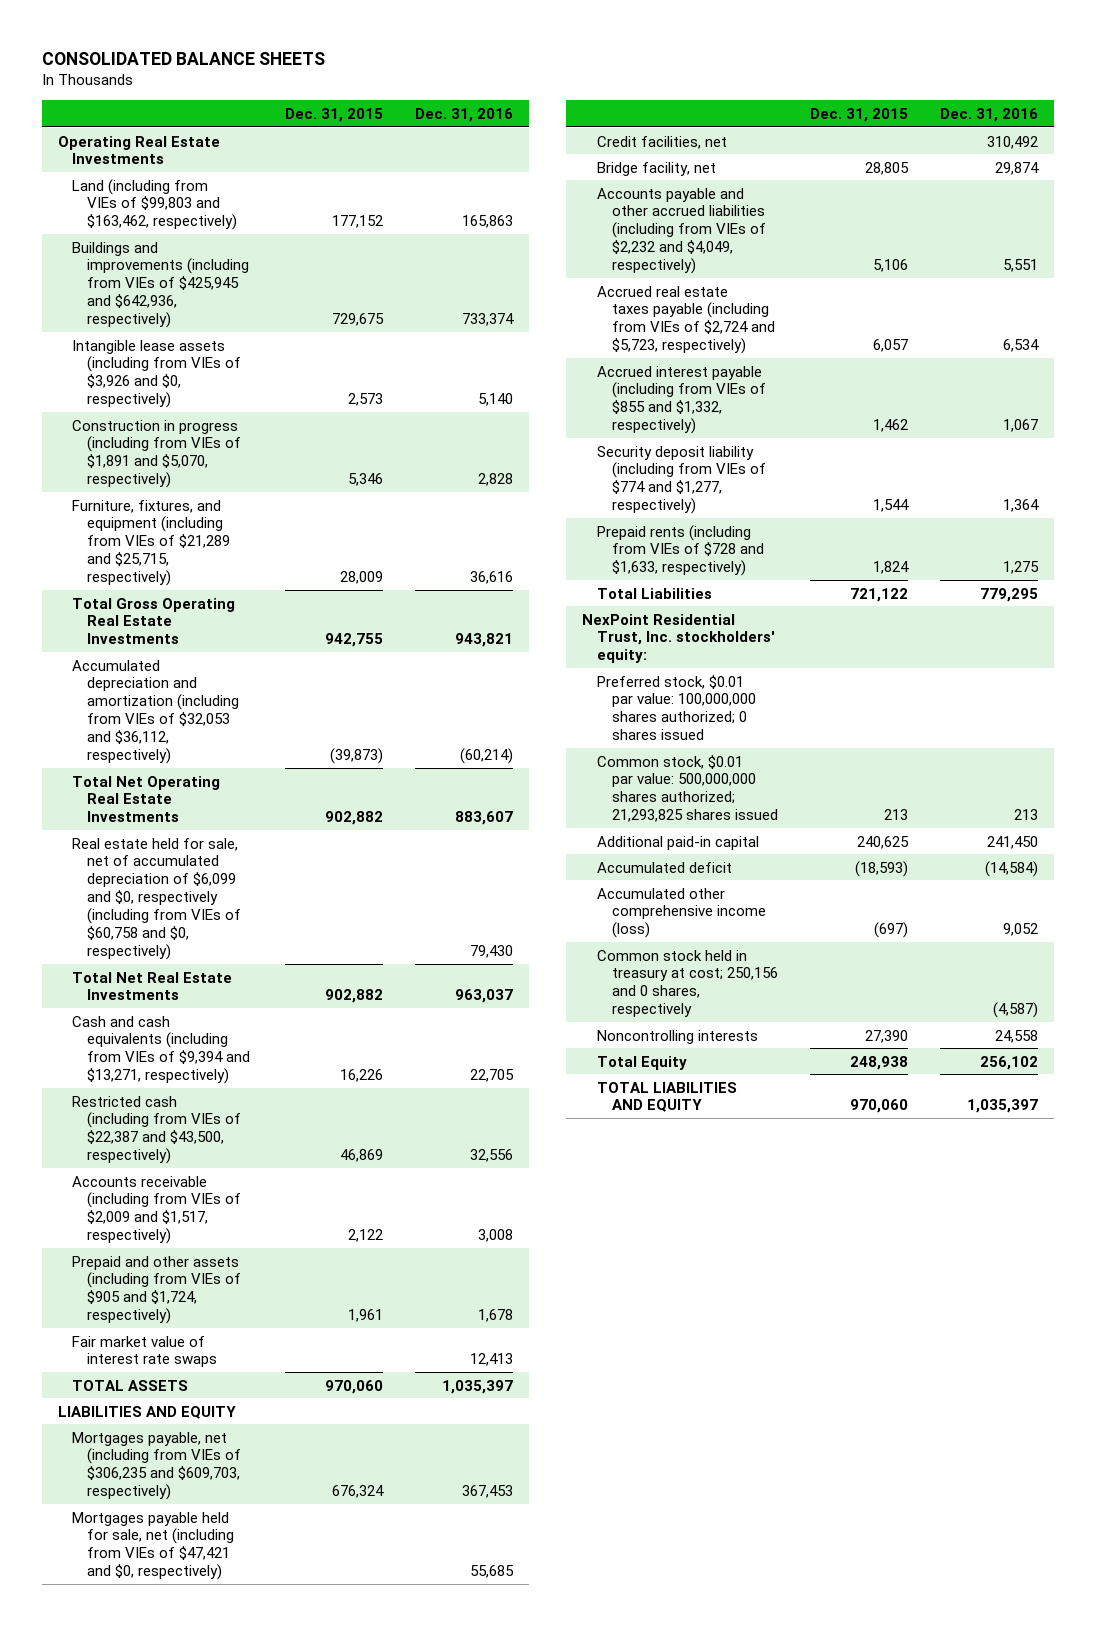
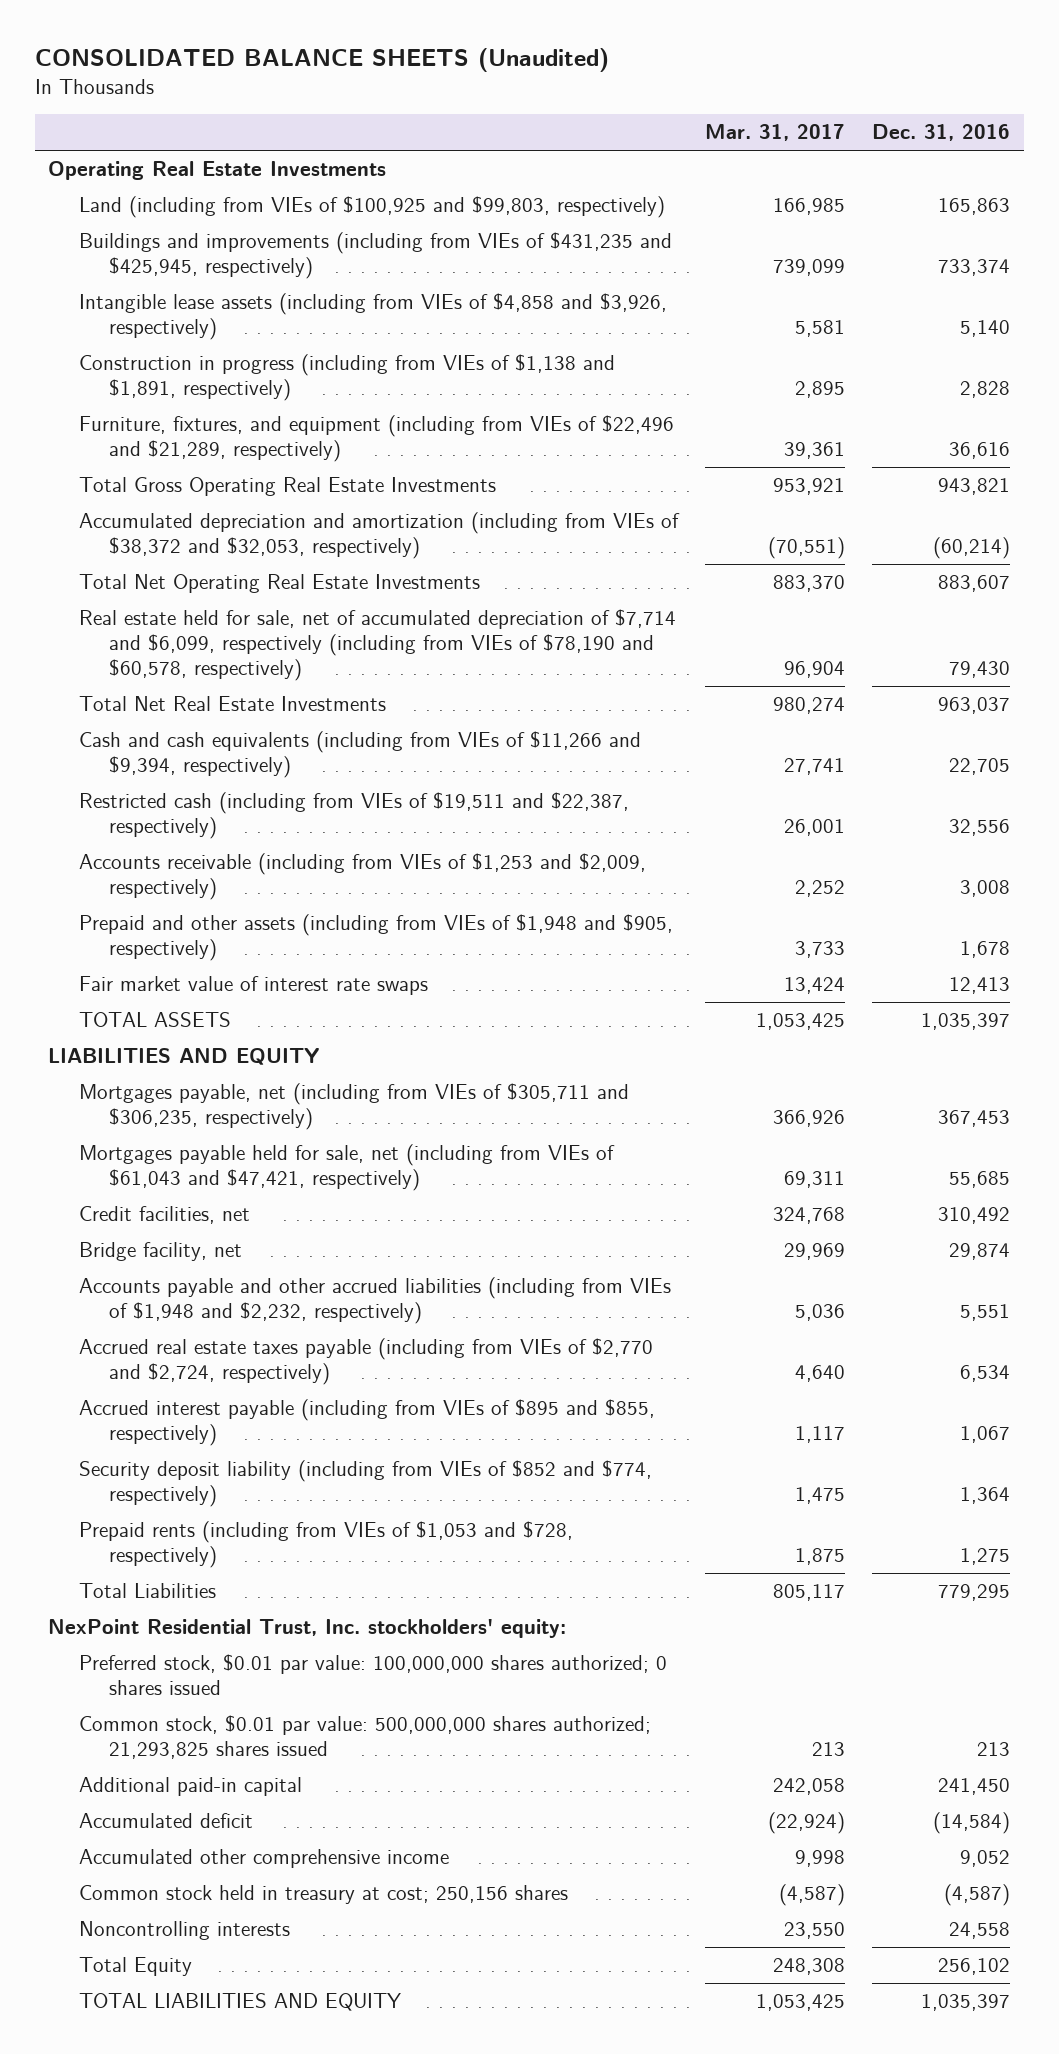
[41,51,325,65] CONSOLIDATED BALANCE SHEETS -> [34,48,609,73] CONSOLIDATED BALANCE SHEETS (Unaudited)
[285,107,384,122] Dec. 31, 2015 -> none
none -> [705,124,846,142] Mar. 31, 2017
[72,178,238,231] Land (including from VIEs of $99,803 and $163,462, respectively) -> [78,196,665,219] Land (including from VIEs of $100,925 and $99,803, respectively)
[72,241,250,329] Buildings and improvements (including from VIEs of $425,945 and $642,936, respectively) -> [78,232,672,280] Buildings and improvements (including from VIEs of $431,235 and $425,945, respectively)
[72,339,242,409] Intangible lease assets (including from VIEs of $3,926 and $0, respectively) -> [78,293,667,341] Intangible lease assets (including from VIEs of $4,858 and $3,926, respectively)
[72,419,242,489] Construction in progress (including from VIEs of $1,891 and $5,070, respectively) -> [78,354,615,402] Construction in progress (including from VIEs of $1,138 and $1,891, respectively)
[72,499,231,587] Furniture, fixtures, and equipment (including from VIEs of $21,289 and $25,715, respectively) -> [78,415,674,463] Furniture, fixtures, and equipment (including from VIEs of $22,496 and $21,289, respectively)
[72,659,240,765] Accumulated depreciation and amortization (including from VIEs of $32,053 and $36,112, respectively) -> [78,512,680,560] Accumulated depreciation and amortization (including from VIEs of $38,372 and $32,053, respectively)
[72,837,242,961] Real estate held for sale, net of accumulated depreciation of $6,099 and $0, respectively (including from VIEs of $60,758 and $0, respectively) -> [78,609,676,682] Real estate held for sale, net of accumulated depreciation of $7,714 and $6,099, respectively (including from VIEs of $78,190 and $60,578, respectively)
[72,1015,251,1085] Cash and cash equivalents (including from VIEs of $9,394 and $13,271, respectively) -> [78,731,641,779] Cash and cash equivalents (including from VIEs of $11,266 and $9,394, respectively)
[72,1095,242,1165] Restricted cash (including from VIEs of $22,387 and $43,500, respectively) -> [78,792,629,840] Restricted cash (including from VIEs of $19,511 and $22,387, respectively)
[72,1175,242,1245] Accounts receivable (including from VIEs of $2,009 and $1,517, respectively) -> [78,853,646,901] Accounts receivable (including from VIEs of $1,253 and $2,009, respectively)
[72,1255,242,1325] Prepaid and other assets (including from VIEs of $905 and $1,724, respectively) -> [78,914,673,962] Prepaid and other assets (including from VIEs of $1,948 and $905, respectively)
[72,1431,242,1501] Mortgages payable, net (including from VIEs of $306,235 and $609,703, respectively) -> [78,1083,629,1131] Mortgages payable, net (including from VIEs of $305,711 and $306,235, respectively)
[72,1511,235,1581] Mortgages payable held for sale, net (including from VIEs of $47,421 and $0, respectively) -> [78,1144,615,1192] Mortgages payable held for sale, net (including from VIEs of $61,043 and $47,421, respectively)
[597,187,767,275] Accounts payable and other accrued liabilities (including from VIEs of $2,232 and $4,049, respectively) -> [78,1277,671,1325] Accounts payable and other accrued liabilities (including from VIEs of $1,948 and $2,232, respectively)
[597,285,776,355] Accrued real estate taxes payable (including from VIEs of $2,724 and $5,723, respectively) -> [78,1338,653,1386] Accrued real estate taxes payable (including from VIEs of $2,770 and $2,724, respectively)
[597,365,767,435] Accrued interest payable (including from VIEs of $855 and $1,332, respectively) -> [78,1399,655,1447] Accrued interest payable (including from VIEs of $895 and $855, respectively)
[597,445,767,515] Security deposit liability (including from VIEs of $774 and $1,277, respectively) -> [78,1460,652,1508] Security deposit liability (including from VIEs of $852 and $774, respectively)
[597,524,765,577] Prepaid rents (including from VIEs of $728 and $1,633, respectively) -> [78,1521,573,1569] Prepaid rents (including from VIEs of $1,053 and $728, respectively)
[597,887,767,939] Accumulated other comprehensive income (loss) -> [78,1849,449,1869] Accumulated other comprehensive income
[597,949,779,1018] Common stock held in treasury at cost; 250,156 and 0 shares, respectively -> [78,1885,568,1905] Common stock held in treasury at cost; 250,156 shares

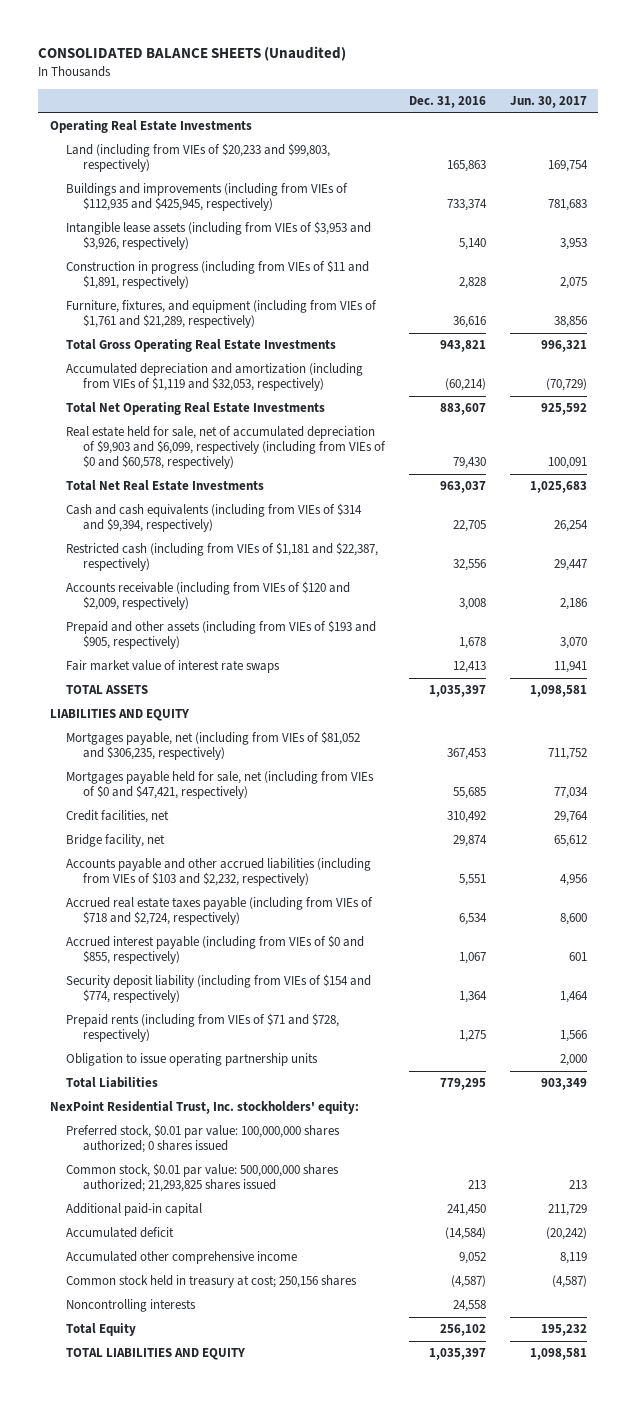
[705,124,846,142] Mar. 31, 2017 -> none
none -> [509,95,587,108] Jun. 30, 2017
[78,196,665,219] Land (including from VIEs of $100,925 and $99,803, respectively) -> [66,143,331,173] Land (including from VIEs of $20,233 and $99,803, respectively)
[78,232,672,280] Buildings and improvements (including from VIEs of $431,235 and $425,945, respectively) -> [66,183,349,212] Buildings and improvements (including from VIEs of $112,935 and $425,945, respectively)
[78,293,667,341] Intangible lease assets (including from VIEs of $4,858 and $3,926, respectively) -> [66,221,372,251] Intangible lease assets (including from VIEs of $3,953 and $3,926, respectively)
[78,354,615,402] Construction in progress (including from VIEs of $1,138 and $1,891, respectively) -> [66,260,370,290] Construction in progress (including from VIEs of $11 and $1,891, respectively)
[78,415,674,463] Furniture, fixtures, and equipment (including from VIEs of $22,496 and $21,289, respectively) -> [66,300,378,329] Furniture, fixtures, and equipment (including from VIEs of $1,761 and $21,289, respectively)
[78,512,680,560] Accumulated depreciation and amortization (including from VIEs of $38,372 and $32,053, respectively) -> [66,363,364,392] Accumulated depreciation and amortization (including from VIEs of $1,119 and $32,053, respectively)
[78,609,676,682] Real estate held for sale, net of accumulated depreciation of $7,714 and $6,099, respectively (including from VIEs of $78,190 and $60,578, respectively) -> [66,426,386,470] Real estate held for sale, net of accumulated depreciation of $9,903 and $6,099, respectively (including from VIEs of $0 and $60,578, respectively)
[78,731,641,779] Cash and cash equivalents (including from VIEs of $11,266 and $9,394, respectively) -> [66,503,363,533] Cash and cash equivalents (including from VIEs of $314 and $9,394, respectively)
[78,792,629,840] Restricted cash (including from VIEs of $19,511 and $22,387, respectively) -> [66,542,379,572] Restricted cash (including from VIEs of $1,181 and $22,387, respectively)
[78,853,646,901] Accounts receivable (including from VIEs of $1,253 and $2,009, respectively) -> [66,581,351,611] Accounts receivable (including from VIEs of $120 and $2,009, respectively)
[78,914,673,962] Prepaid and other assets (including from VIEs of $1,948 and $905, respectively) -> [66,620,377,650] Prepaid and other assets (including from VIEs of $193 and $905, respectively)
[78,1083,629,1131] Mortgages payable, net (including from VIEs of $305,711 and $306,235, respectively) -> [66,731,361,761] Mortgages payable, net (including from VIEs of $81,052 and $306,235, respectively)
[78,1144,615,1192] Mortgages payable held for sale, net (including from VIEs of $61,043 and $47,421, respectively) -> [66,771,375,800] Mortgages payable held for sale, net (including from VIEs of $0 and $47,421, respectively)
[78,1277,671,1325] Accounts payable and other accrued liabilities (including from VIEs of $1,948 and $2,232, respectively) -> [66,858,372,887] Accounts payable and other accrued liabilities (including from VIEs of $103 and $2,232, respectively)
[78,1338,653,1386] Accrued real estate taxes payable (including from VIEs of $2,770 and $2,724, respectively) -> [66,897,374,926] Accrued real estate taxes payable (including from VIEs of $718 and $2,724, respectively)
[78,1399,655,1447] Accrued interest payable (including from VIEs of $895 and $855, respectively) -> [66,935,365,965] Accrued interest payable (including from VIEs of $0 and $855, respectively)
[78,1460,652,1508] Security deposit liability (including from VIEs of $852 and $774, respectively) -> [66,974,372,1004] Security deposit liability (including from VIEs of $154 and $774, respectively)
[78,1521,573,1569] Prepaid rents (including from VIEs of $1,053 and $728, respectively) -> [66,1013,340,1043] Prepaid rents (including from VIEs of $71 and $728, respectively)
none -> [66,1053,319,1067] Obligation to issue operating partnership units

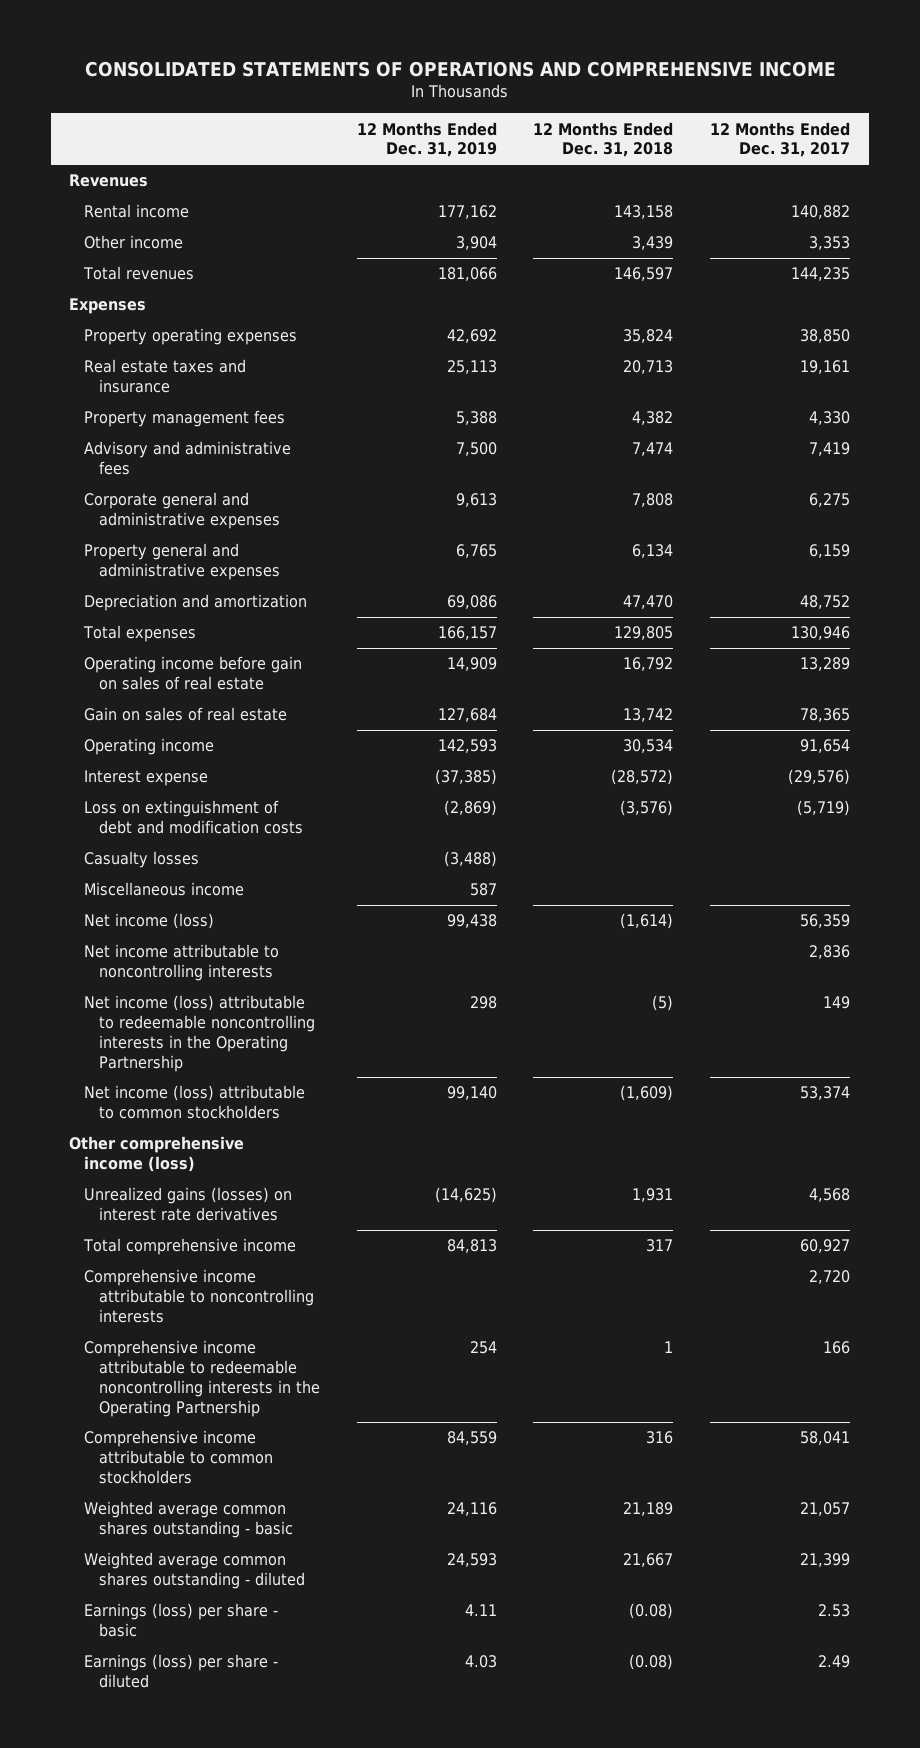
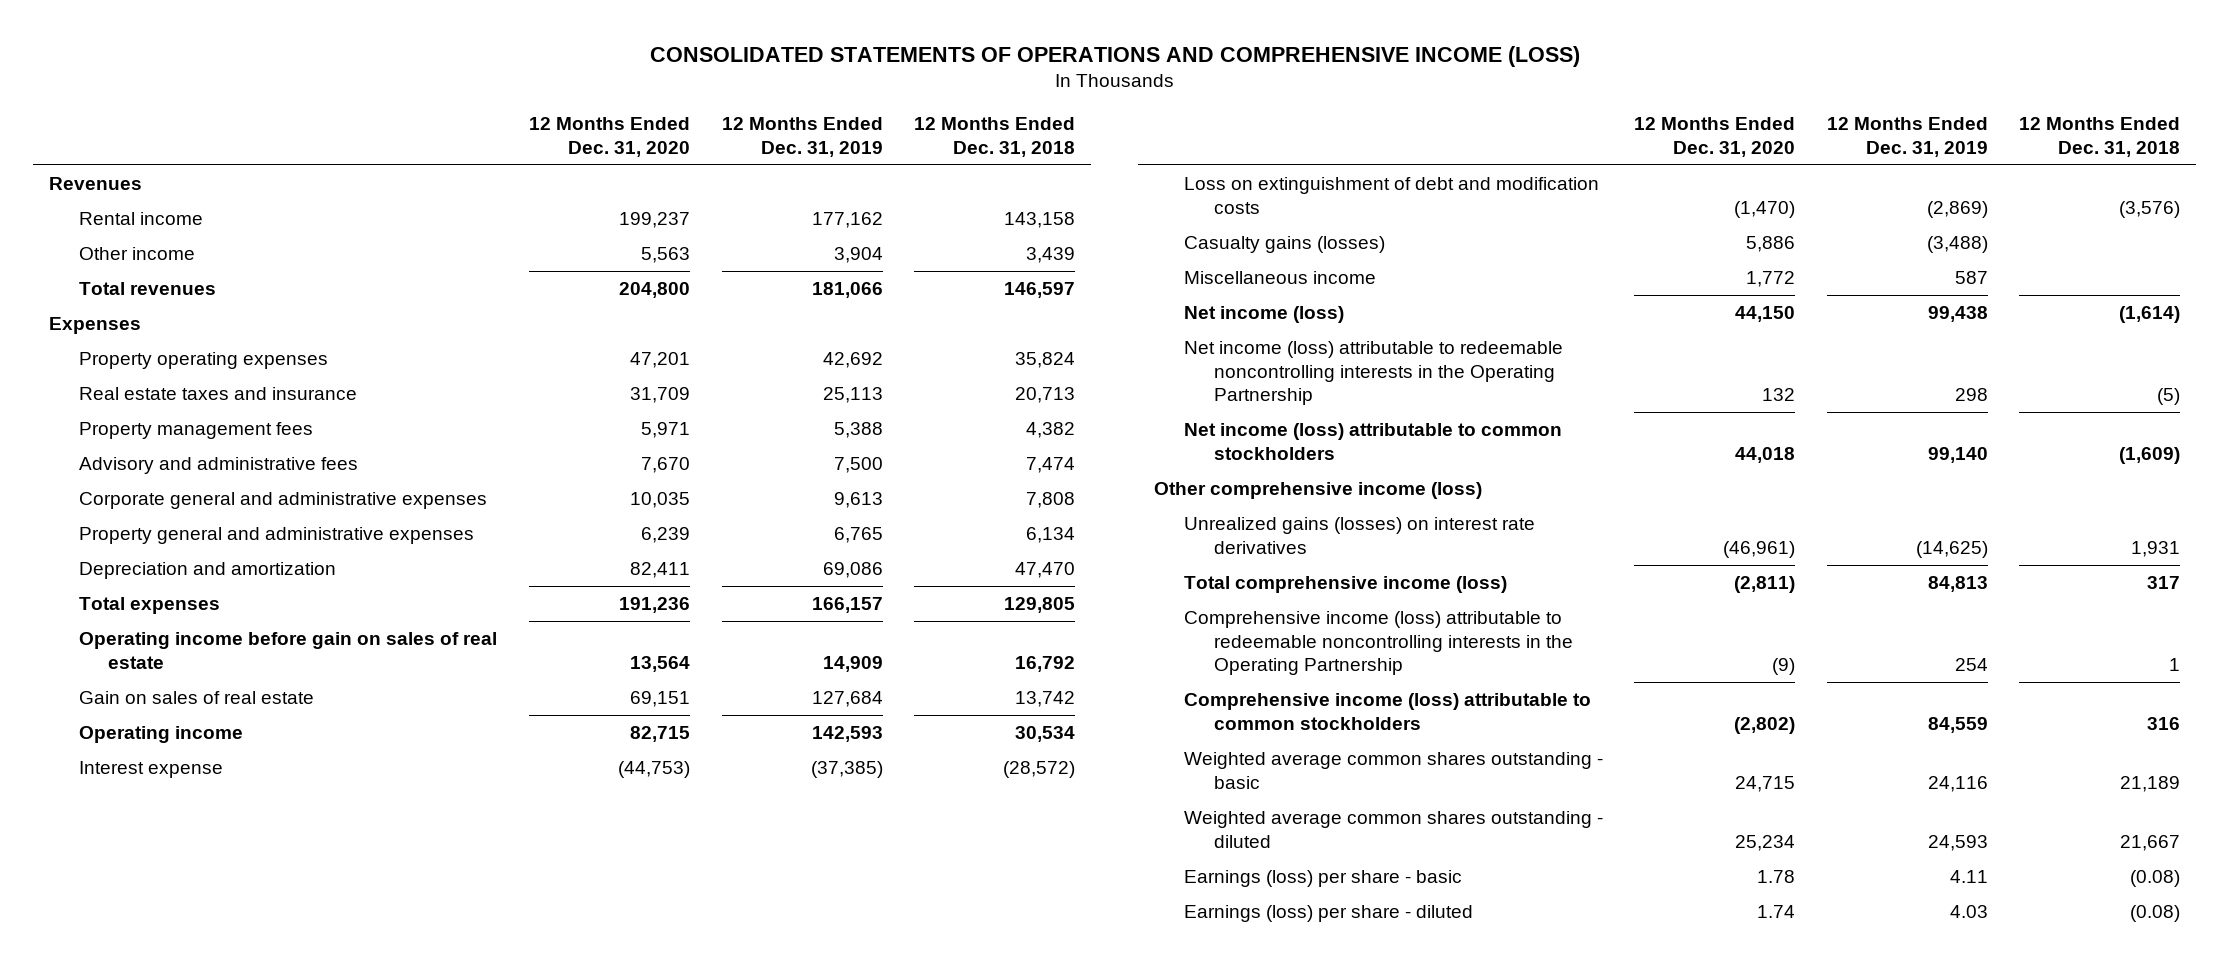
[84,60,836,77] CONSOLIDATED STATEMENTS OF OPERATIONS AND COMPREHENSIVE INCOME -> [649,46,1580,68] CONSOLIDATED STATEMENTS OF OPERATIONS AND COMPREHENSIVE INCOME (LOSS)
[710,121,851,158] 12 Months Ended Dec. 31, 2017 -> none
none -> [529,117,691,157] 12 Months Ended Dec. 31, 2020
[83,851,199,869] Casualty losses -> [1183,235,1385,253] Casualty gains (losses)
[83,944,279,982] Net income attributable to noncontrolling interests -> none
[83,1269,314,1323] Comprehensive income attributable to noncontrolling interests -> none
[82,1238,296,1256] Total comprehensive income -> [1183,575,1507,593] Total comprehensive income (loss)
[83,1340,320,1417] Comprehensive income attributable to redeemable noncontrolling interests in the Operating Partnership -> [1183,610,1573,676] Comprehensive income (loss) attributable to redeemable noncontrolling interests in the Operating Partnership
[83,1430,273,1484] Comprehensive income attributable to common stockholders -> [1183,692,1591,730] Comprehensive income (loss) attributable to common stockholders

